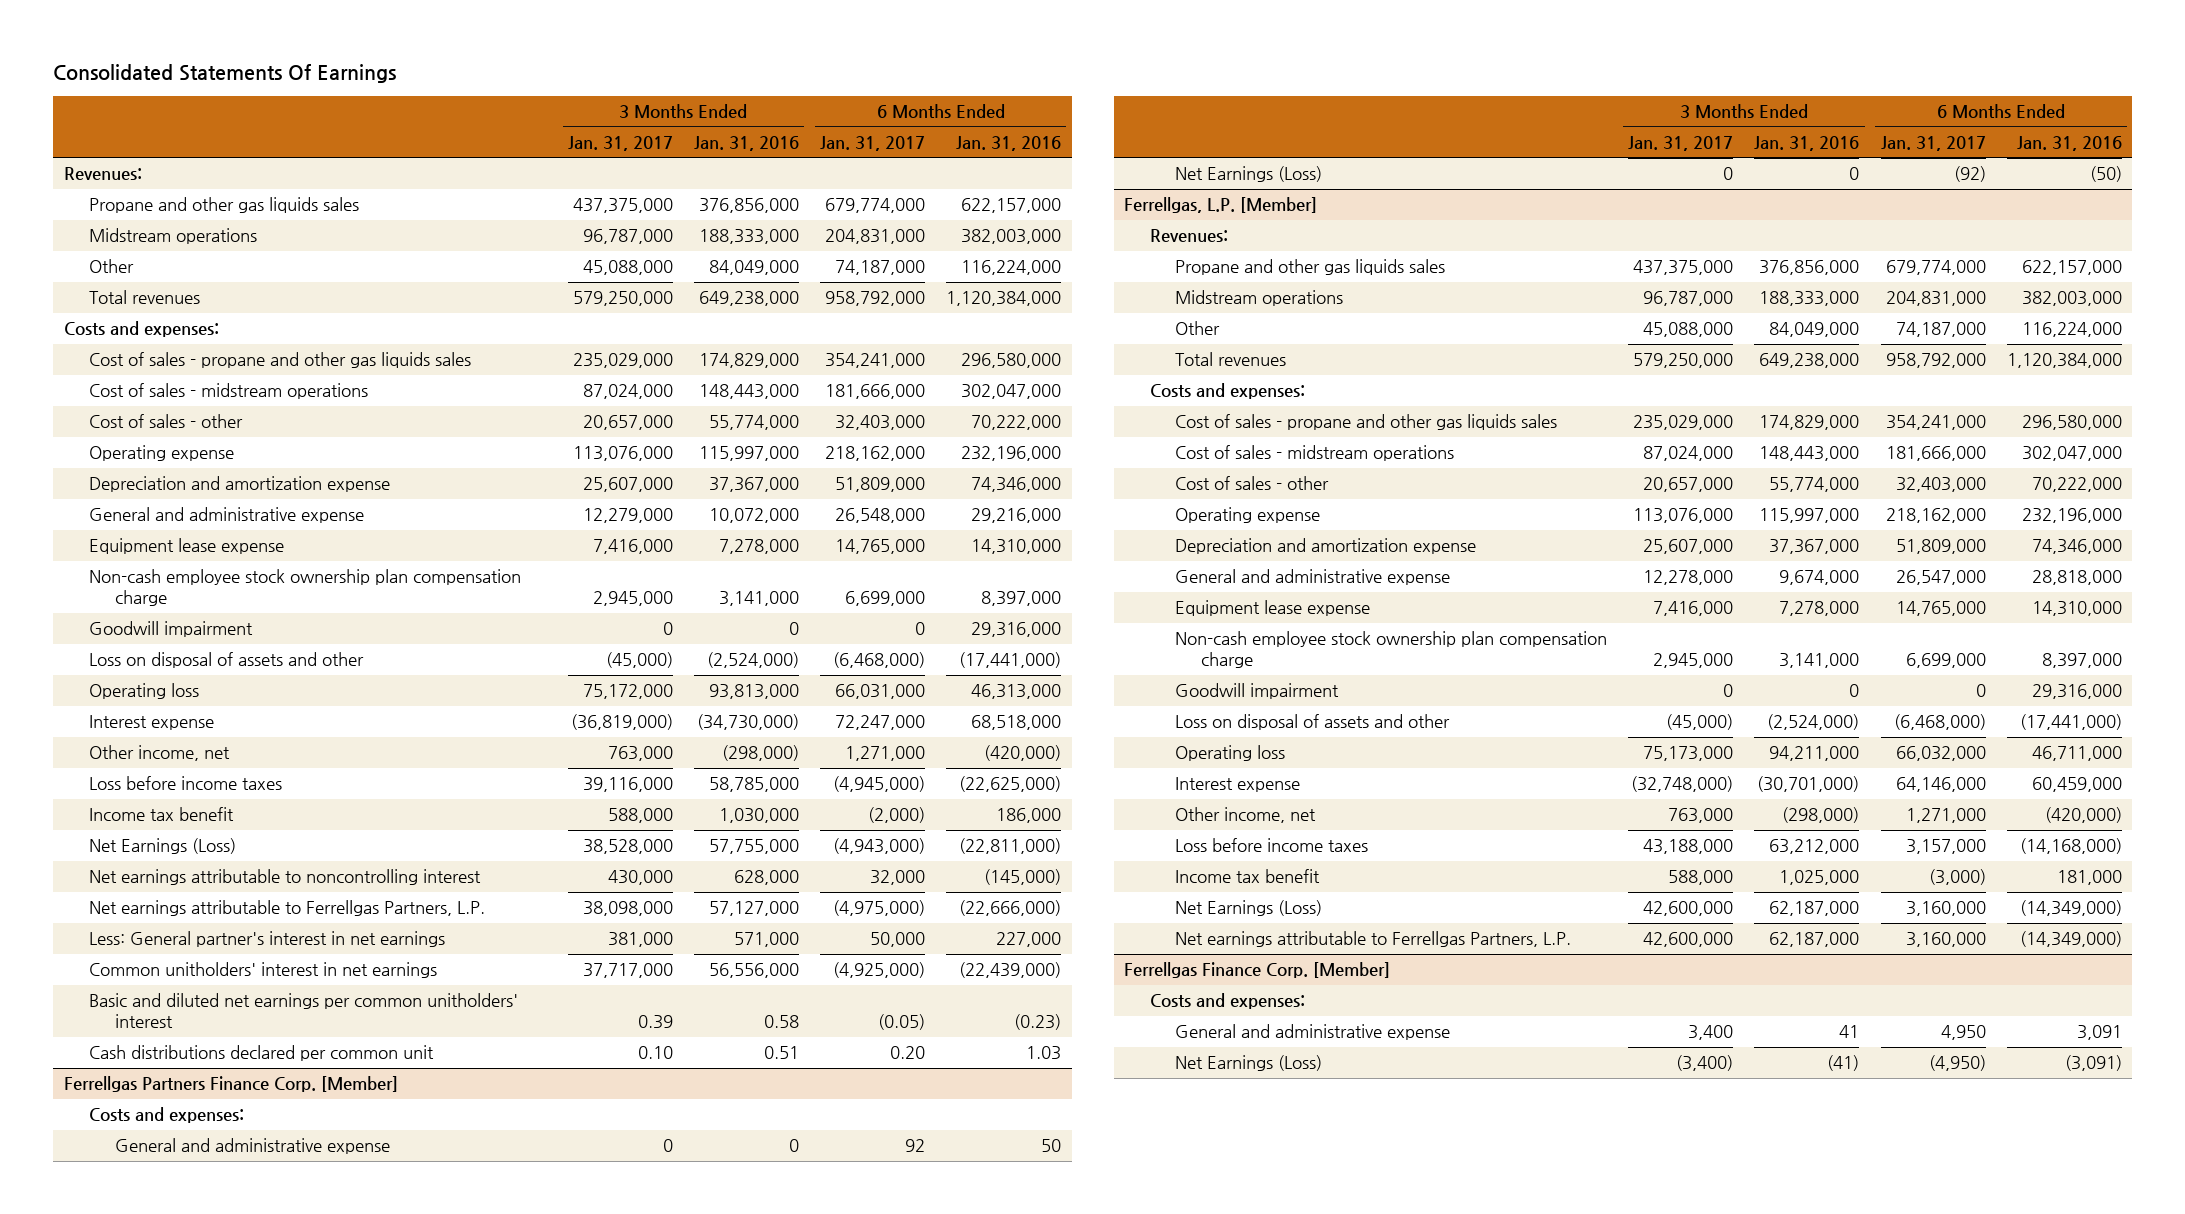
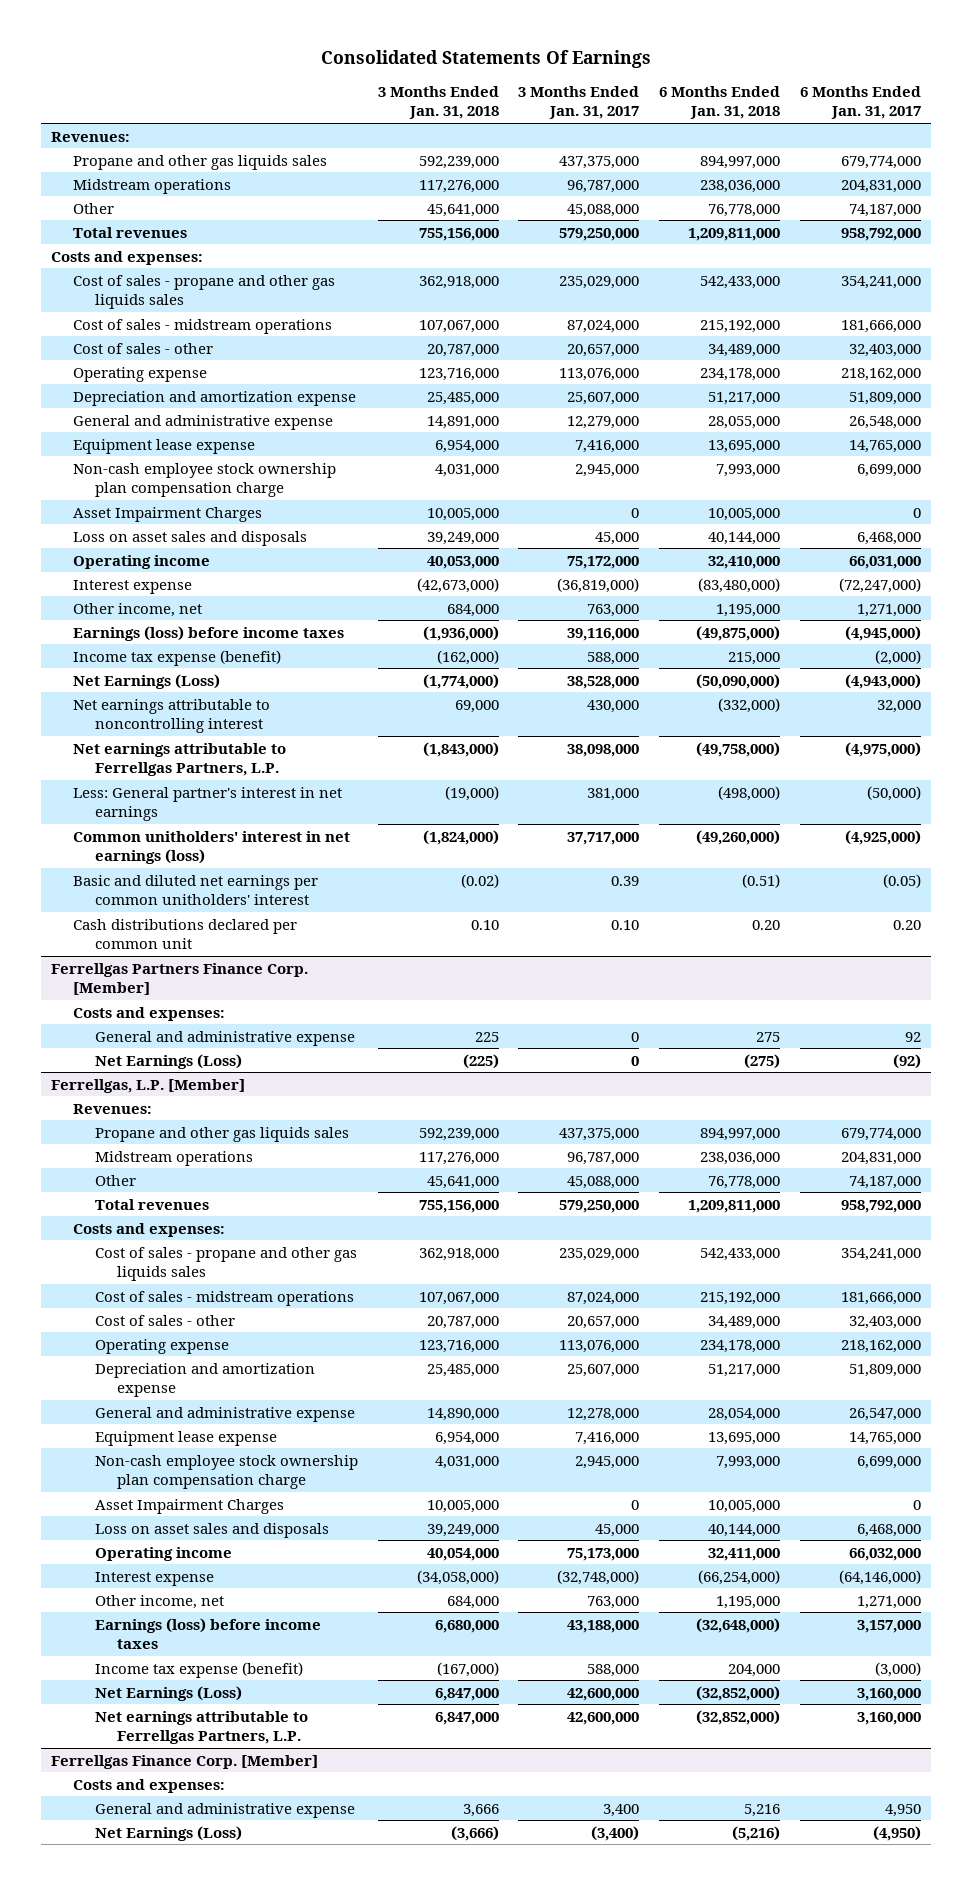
[693,135,799,151] Jan. 31, 2016 -> none
[956,135,1062,151] Jan. 31, 2016 -> none
none -> [377,86,499,120] 3 Months Ended Jan. 31, 2018
none -> [659,86,781,120] 6 Months Ended Jan. 31, 2018
[89,621,254,638] Goodwill impairment -> none
none -> [72,506,262,522] Asset Impairment Charges
[89,652,365,669] Loss on disposal of assets and other -> [72,530,307,546] Loss on asset sales and disposals
[605,652,673,669] (45,000) -> [595,531,640,545] 45,000
[833,652,926,669] (6,468,000) -> [856,531,921,545] 6,468,000
[89,683,200,700] Operating loss -> [72,554,210,569] Operating income
[835,715,926,731] 72,247,000 -> [838,577,921,593] (72,247,000)
[89,776,283,791] Loss before income taxes -> [72,625,344,641] Earnings (loss) before income taxes
[89,807,235,822] Income tax benefit -> [72,649,281,666] Income tax expense (benefit)
[870,932,926,948] 50,000 -> [866,785,921,801] (50,000)
[89,962,438,979] Common unitholders' interest in net earnings -> [72,830,350,864] Common unitholders' interest in net earnings (loss)
[1175,683,1340,700] Goodwill impairment -> none
none -> [95,1498,285,1514] Asset Impairment Charges
[1175,714,1451,731] Loss on disposal of assets and other -> [95,1522,330,1538] Loss on asset sales and disposals
[1666,714,1734,731] (45,000) -> [595,1523,640,1537] 45,000
[1893,714,1986,731] (6,468,000) -> [856,1523,921,1537] 6,468,000
[1175,745,1286,762] Operating loss -> [95,1546,233,1561] Operating income
[1895,777,1986,793] 64,146,000 -> [838,1569,921,1585] (64,146,000)
[1175,838,1369,853] Loss before income taxes -> [95,1617,322,1649] Earnings (loss) before income taxes
[1175,869,1321,884] Income tax benefit -> [95,1661,304,1678] Income tax expense (benefit)

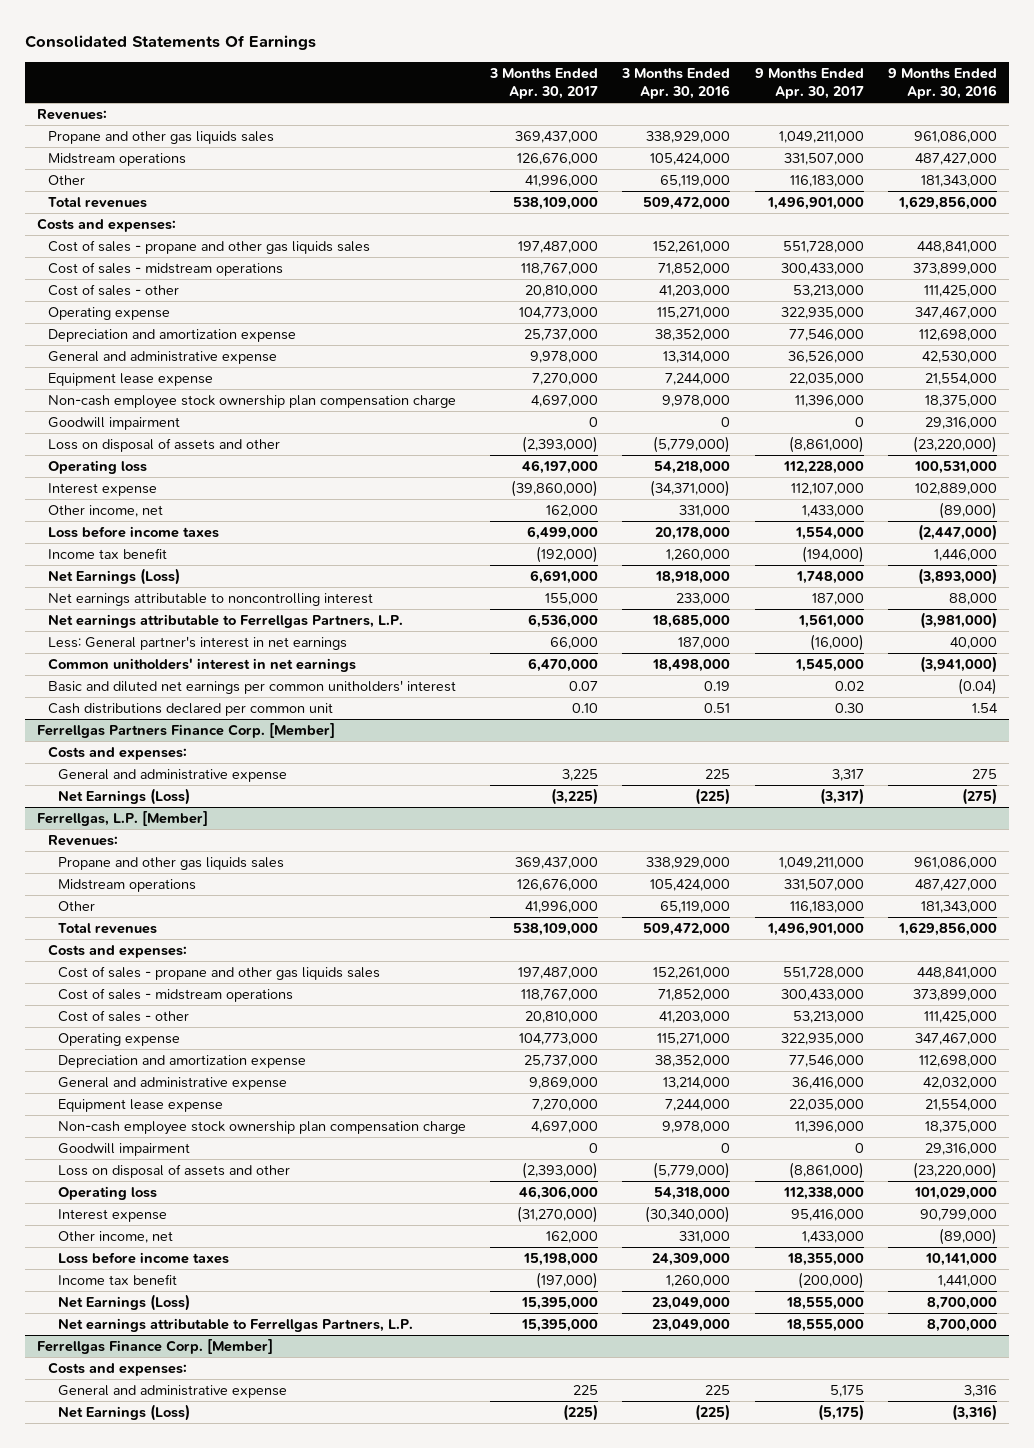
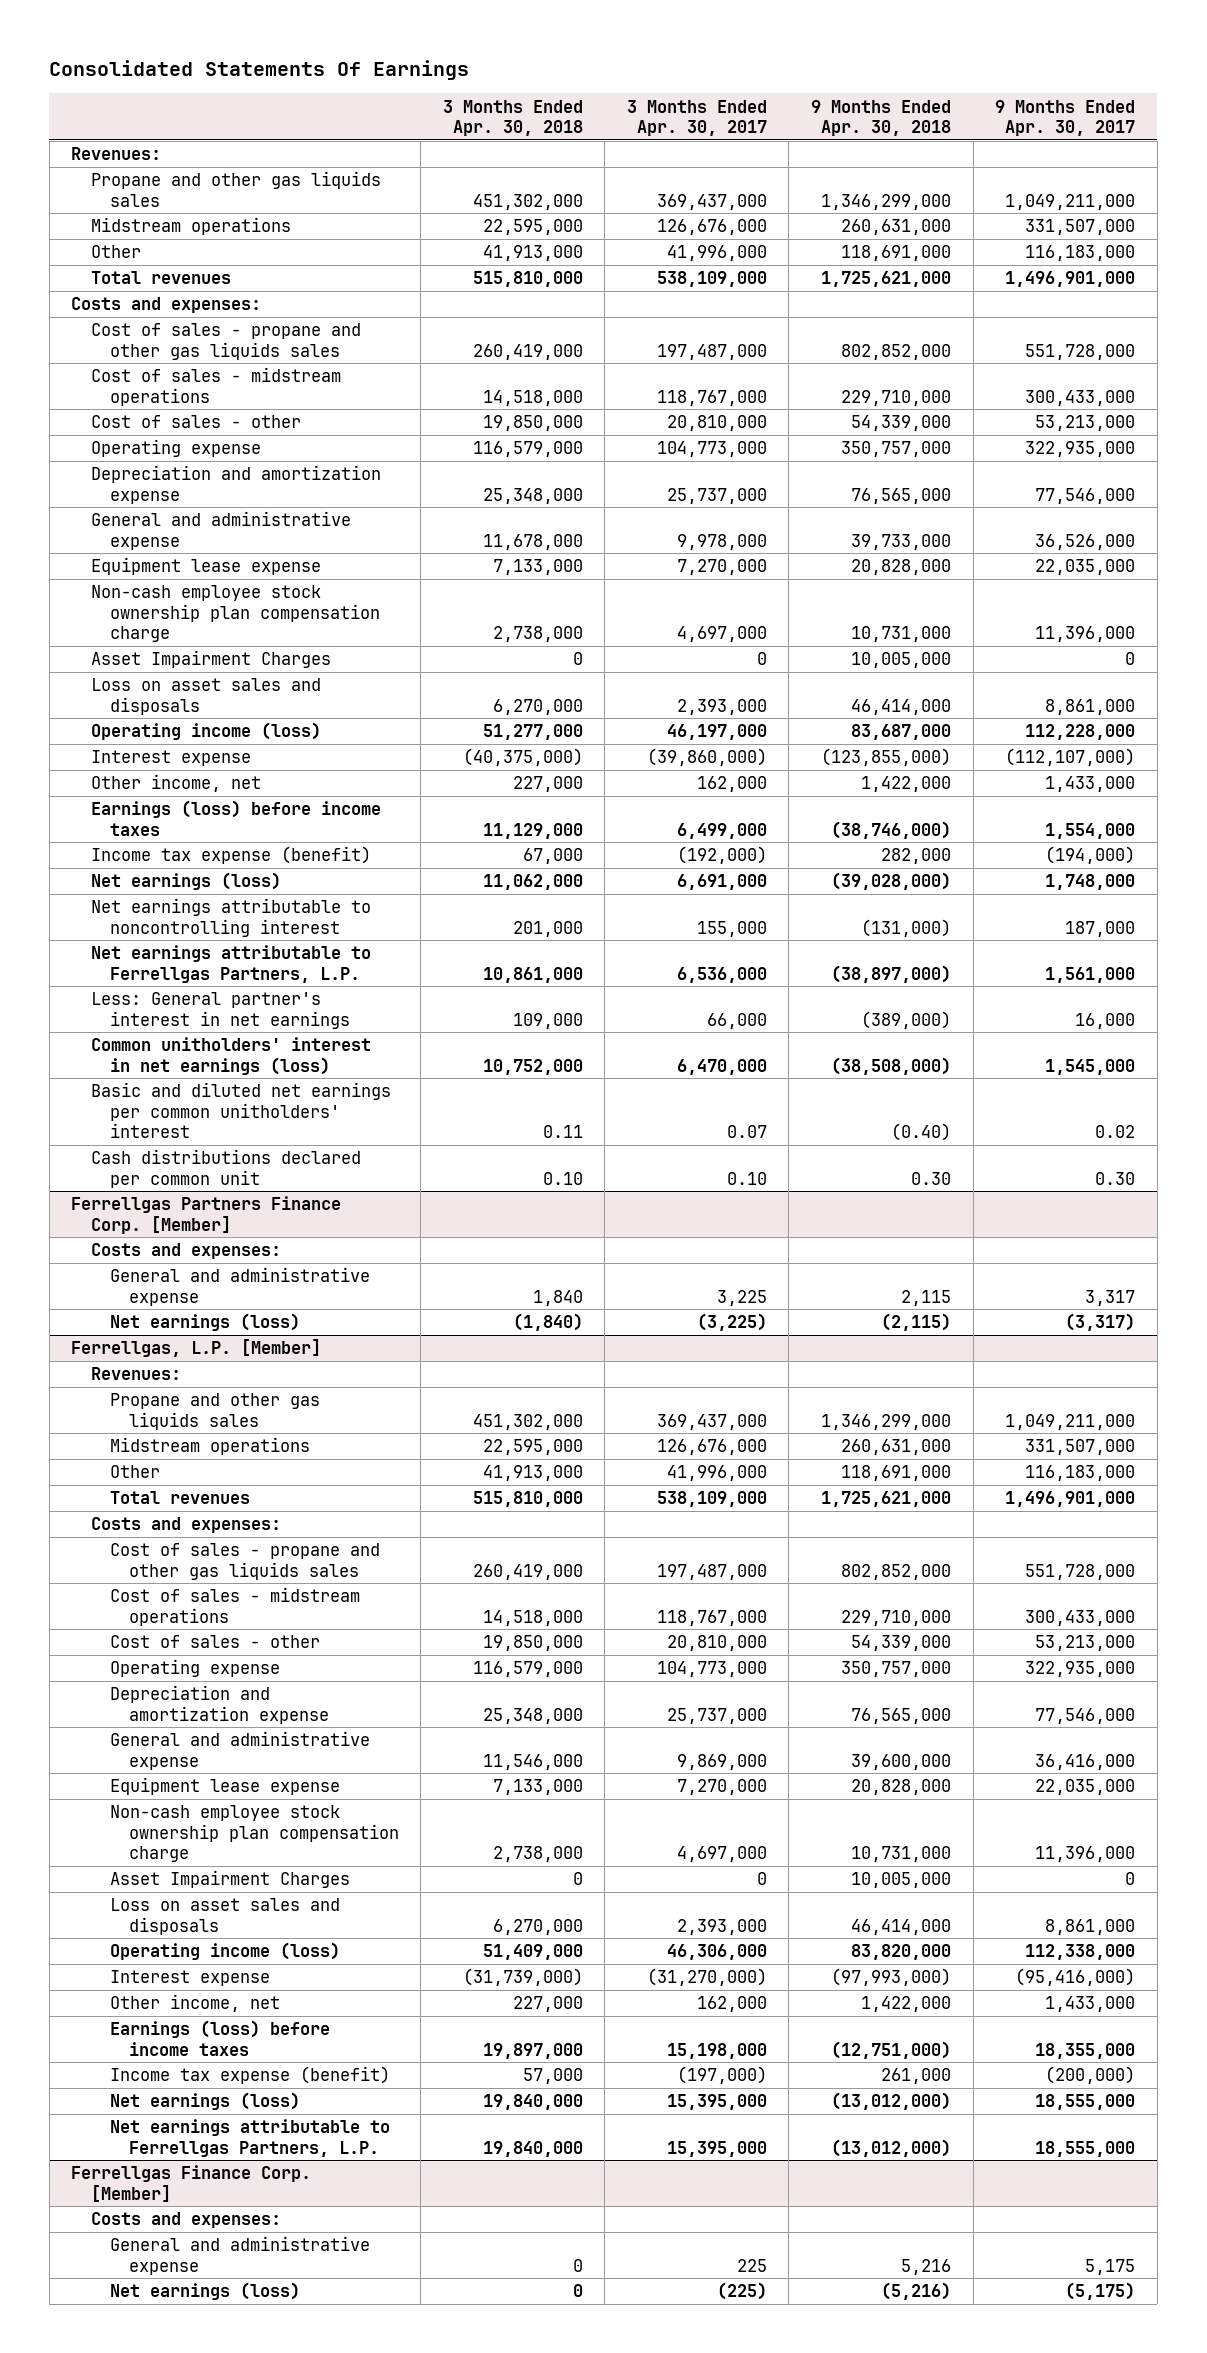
[621,67,731,100] 3 Months Ended Apr. 30, 2016 -> none
[887,67,997,100] 9 Months Ended Apr. 30, 2016 -> none
none -> [442,99,583,136] 3 Months Ended Apr. 30, 2018
none -> [810,99,951,136] 9 Months Ended Apr. 30, 2018
[47,416,180,430] Goodwill impairment -> none
none -> [90,650,331,669] Asset Impairment Charges
[47,437,280,452] Loss on disposal of assets and other -> [90,678,321,715] Loss on asset sales and disposals
[522,435,599,453] (2,393,000) -> [676,698,767,715] 2,393,000
[788,435,864,453] (8,861,000) -> [1045,698,1136,715] 8,861,000
[47,459,147,474] Operating loss -> [90,722,321,741] Operating income (loss)
[790,482,864,495] 112,107,000 -> [1005,748,1136,767] (112,107,000)
[47,525,219,538] Loss before income taxes -> [90,800,381,836] Earnings (loss) before income taxes
[47,547,167,559] Income tax benefit -> [90,846,371,865] Income tax expense (benefit)
[47,567,180,585] Net Earnings (Loss) -> [90,872,281,891] Net earnings (loss)
[809,633,864,651] (16,000) -> [1075,1012,1136,1029] 16,000
[47,657,356,672] Common unitholders' interest in net earnings -> [90,1037,371,1075] Common unitholders' interest in net earnings (loss)
[58,787,191,805] Net Earnings (Loss) -> [109,1313,300,1332] Net earnings (loss)
[58,1142,191,1156] Goodwill impairment -> none
none -> [109,1870,350,1889] Asset Impairment Charges
[58,1163,291,1178] Loss on disposal of assets and other -> [109,1898,340,1935] Loss on asset sales and disposals
[522,1161,599,1179] (2,393,000) -> [676,1918,767,1935] 2,393,000
[788,1161,864,1179] (8,861,000) -> [1045,1918,1136,1935] 8,861,000
[58,1185,158,1200] Operating loss -> [109,1942,340,1961] Operating income (loss)
[790,1208,864,1221] 95,416,000 -> [1015,1968,1136,1987] (95,416,000)
[58,1251,230,1264] Loss before income taxes -> [109,2020,330,2056] Earnings (loss) before income taxes
[58,1273,178,1285] Income tax benefit -> [109,2066,390,2085] Income tax expense (benefit)
[58,1293,191,1311] Net Earnings (Loss) -> [109,2092,300,2111] Net earnings (loss)
[58,1403,191,1421] Net Earnings (Loss) -> [109,2282,300,2301] Net earnings (loss)

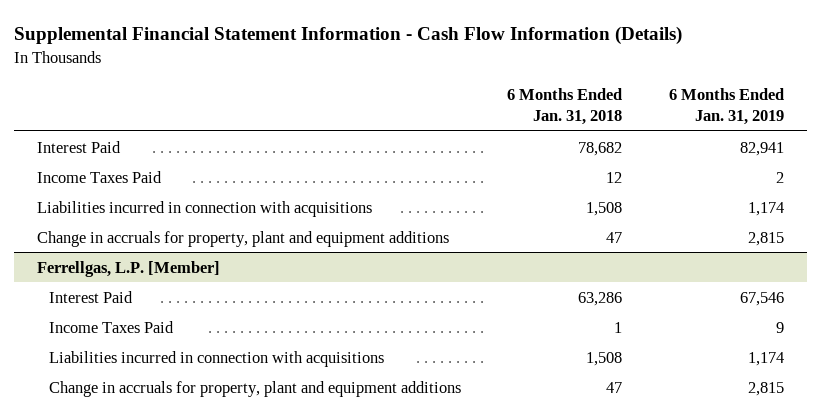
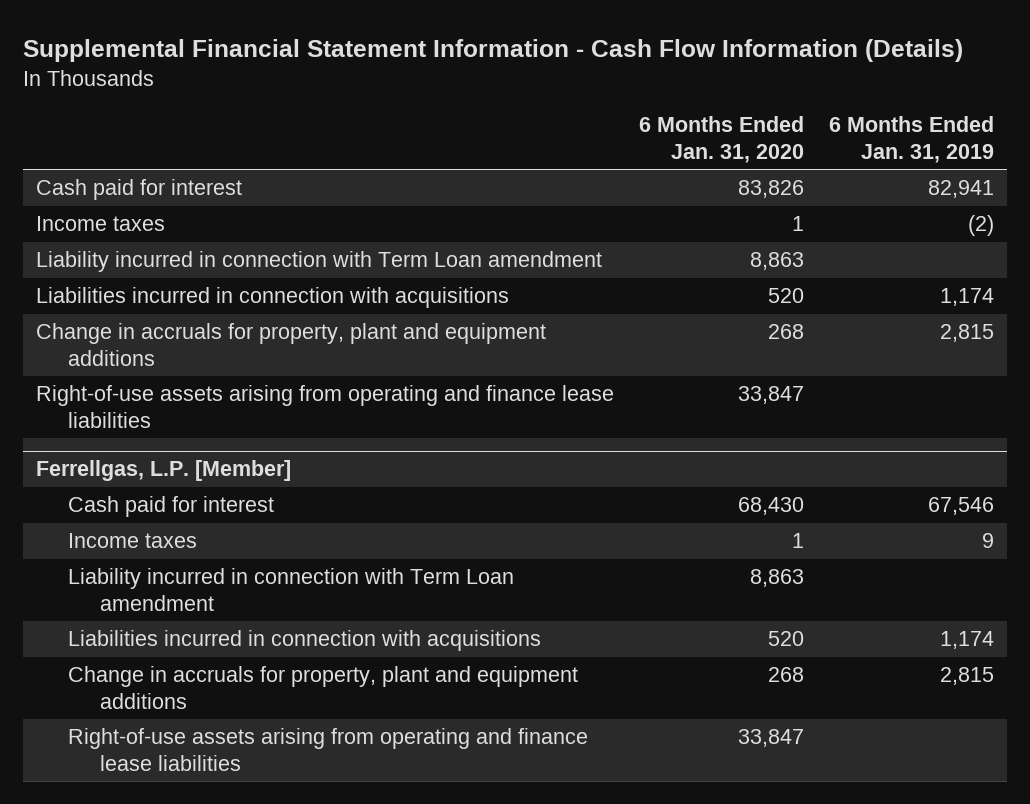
[507,87,623,126] 6 Months Ended Jan. 31, 2018 -> none
none -> [638,116,804,163] 6 Months Ended Jan. 31, 2020
[37,140,122,153] Interest Paid -> [35,179,242,201] Cash paid for interest
[37,170,163,183] Income Taxes Paid -> [35,216,165,232] Income taxes
[775,171,784,183] 2 -> [968,215,995,237] (2)
none -> [35,251,602,273] Liability incurred in connection with Term Loan amendment
none -> [35,385,614,428] Right-of-use assets arising from operating and finance lease liabilities
[49,290,134,303] Interest Paid -> [67,496,274,518] Cash paid for interest
[49,320,175,333] Income Taxes Paid -> [67,533,197,549] Income taxes
none -> [67,568,514,611] Liability incurred in connection with Term Loan amendment
none -> [67,728,588,771] Right-of-use assets arising from operating and finance lease liabilities

